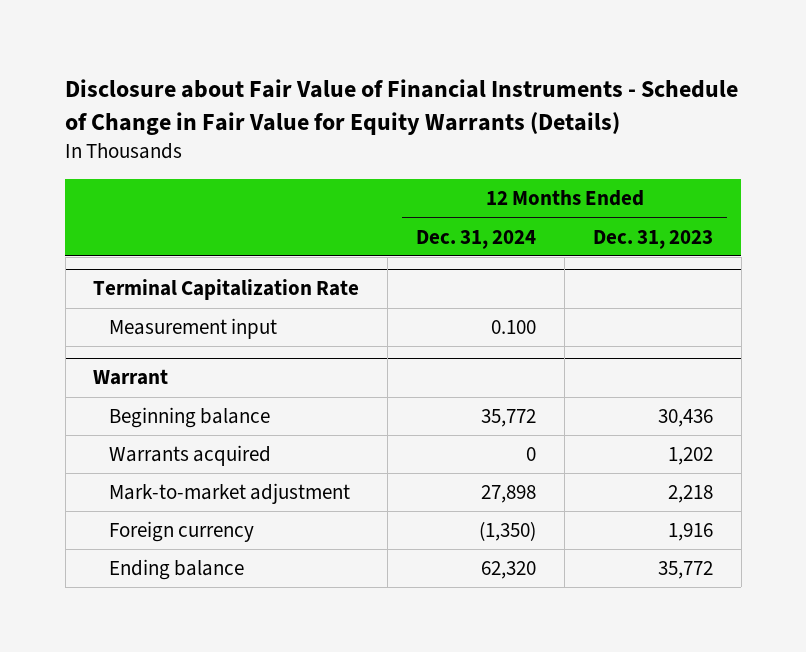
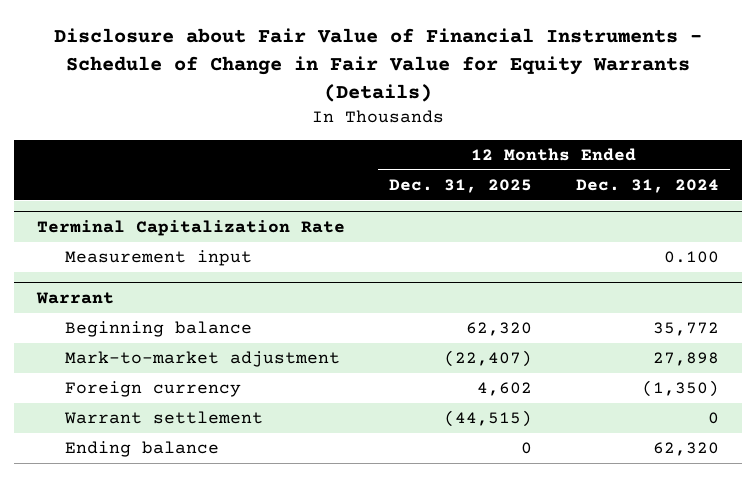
[592,229,713,249] Dec. 31, 2023 -> none
none -> [388,178,532,193] Dec. 31, 2025
[109,445,272,467] Warrants acquired -> none
none -> [63,411,263,425] Warrant settlement

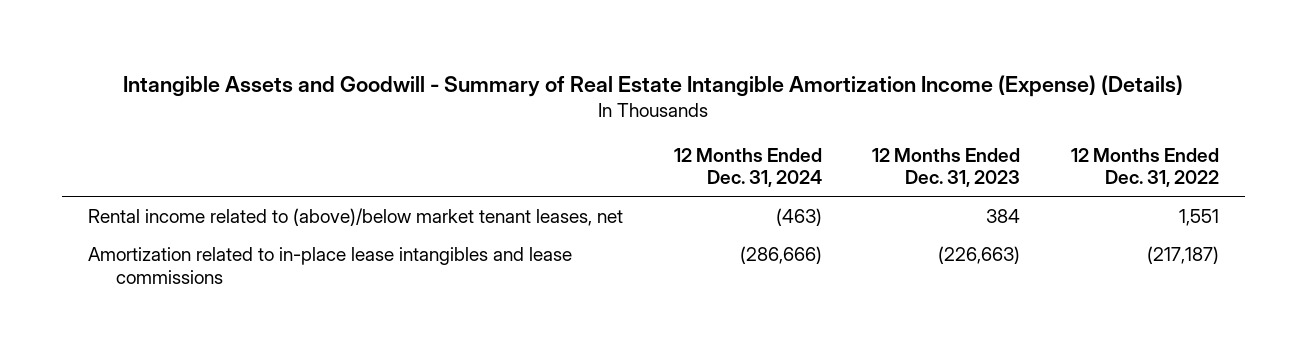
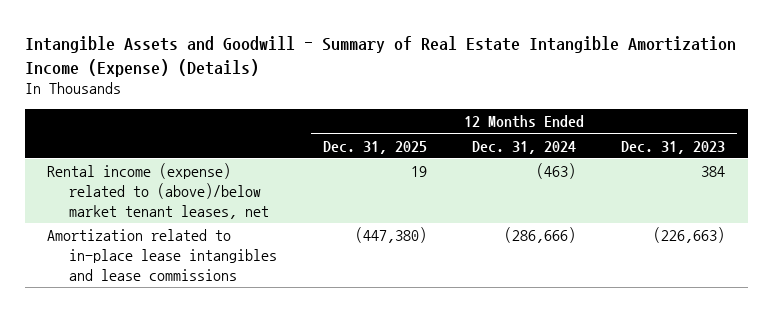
[1071,147,1220,188] 12 Months Ended Dec. 31, 2022 -> none
none -> [322,140,427,154] Dec. 31, 2025
[87,207,623,226] Rental income related to (above)/below market tenant leases, net -> [47,163,270,219] Rental income (expense) related to (above)/below market tenant leases, net

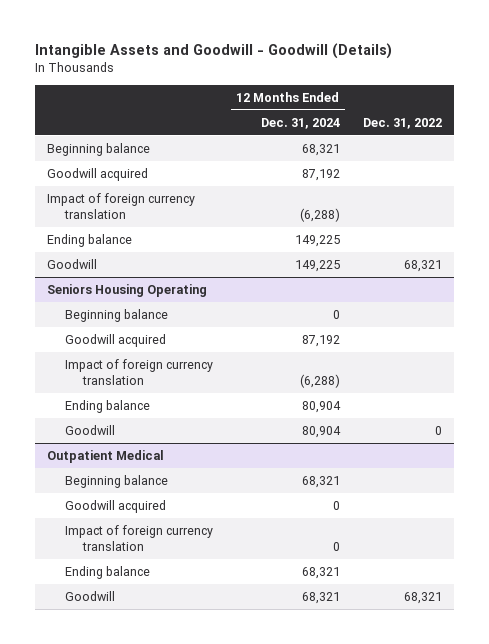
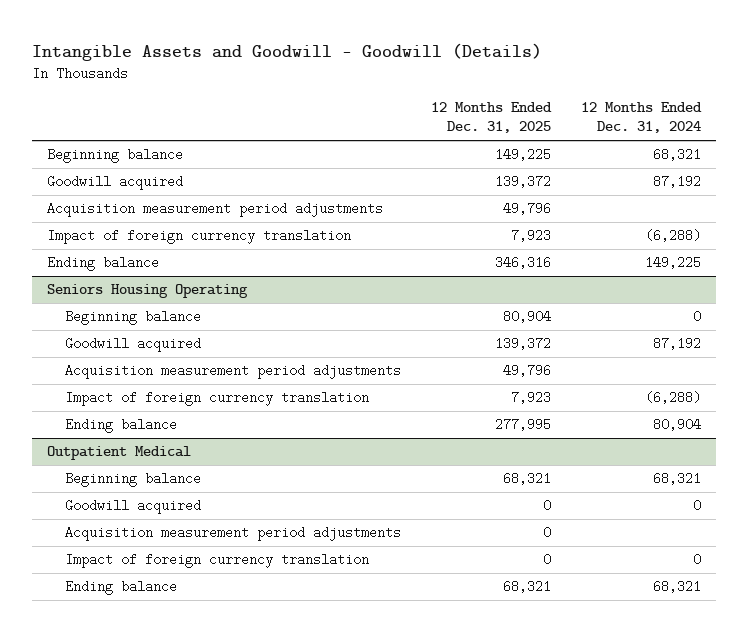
[363,117,443,129] Dec. 31, 2022 -> none
none -> [431,102,553,134] 12 Months Ended Dec. 31, 2025
none -> [46,202,383,218] Acquisition measurement period adjustments
[47,259,98,270] Goodwill -> none
none -> [65,364,402,380] Acquisition measurement period adjustments
[65,425,116,436] Goodwill -> none
none -> [65,526,402,542] Acquisition measurement period adjustments
[65,591,116,602] Goodwill -> none

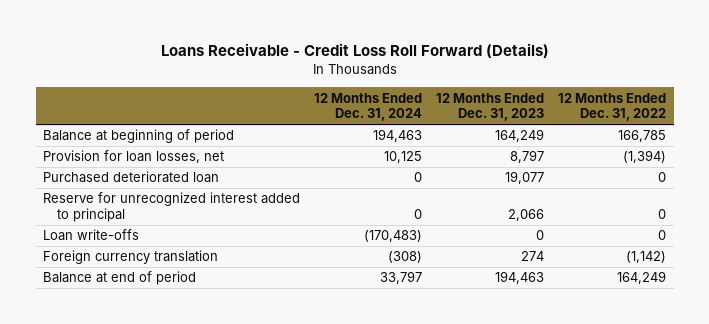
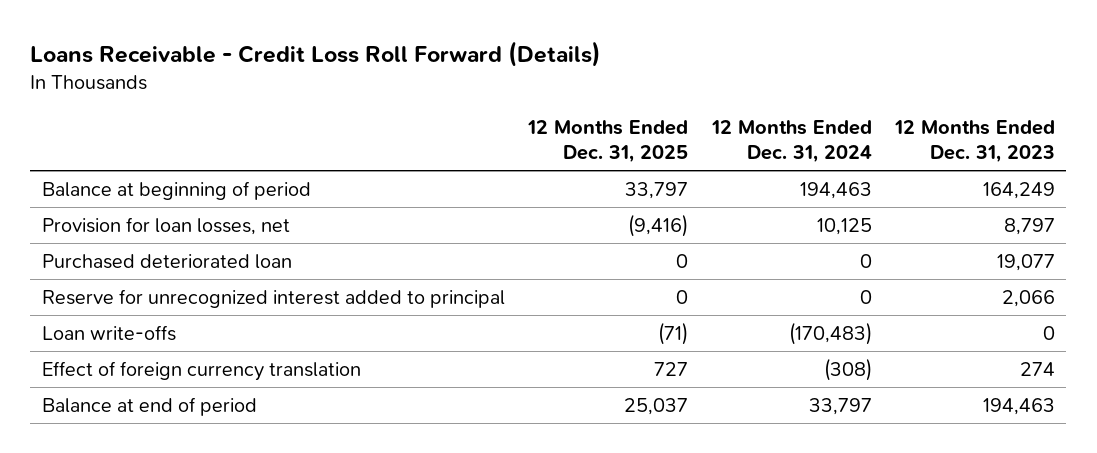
[558,92,667,122] 12 Months Ended Dec. 31, 2022 -> none
none -> [527,120,689,163] 12 Months Ended Dec. 31, 2025
[42,250,218,265] Foreign currency translation -> [42,361,362,382] Effect of foreign currency translation

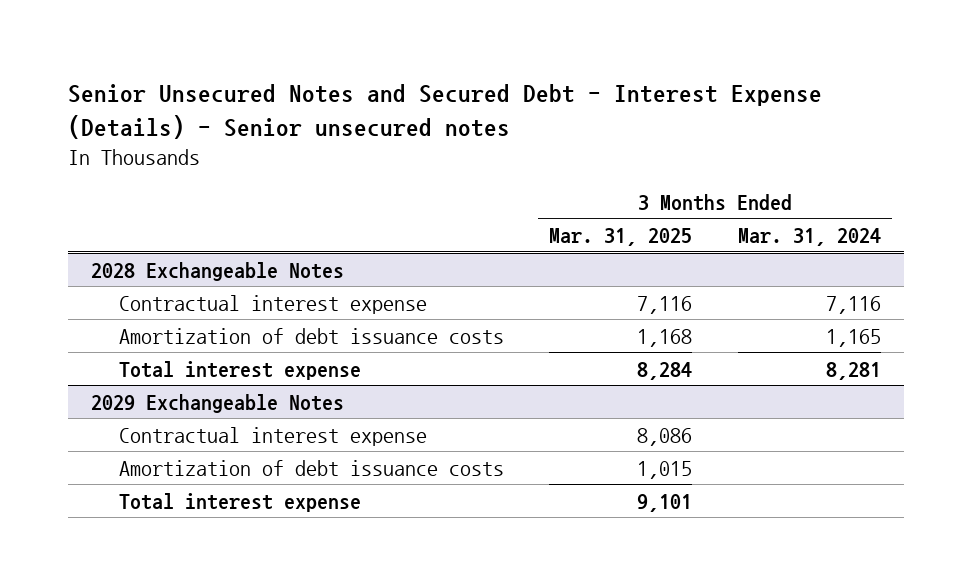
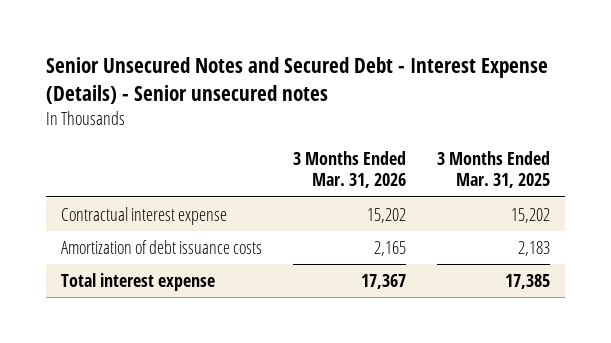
[737,228,881,247] Mar. 31, 2024 -> none
none -> [292,151,406,189] 3 Months Ended Mar. 31, 2026
[90,261,344,281] 2028 Exchangeable Notes -> none
[90,393,344,413] 2029 Exchangeable Notes -> none
[118,426,427,446] Contractual interest expense -> none
[118,459,504,476] Amortization of debt issuance costs -> none
[118,492,361,512] Total interest expense -> none
[637,295,693,314] 7,116 -> [510,207,550,223] 15,202
[637,328,693,347] 1,168 -> [517,240,550,256] 2,183
[637,361,693,380] 8,284 -> [504,273,550,289] 17,385

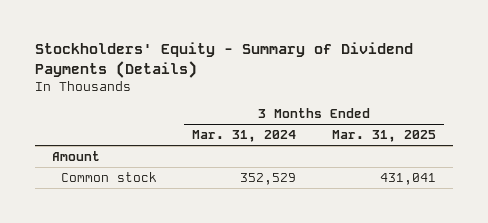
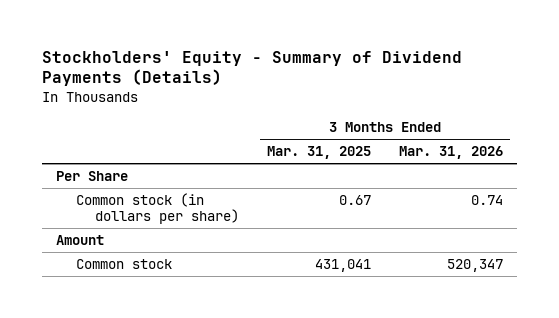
[192,130,297,143] Mar. 31, 2024 -> none
none -> [399,146,504,160] Mar. 31, 2026
none -> [55,170,128,181] Per Share
none -> [75,192,240,224] Common stock (in dollars per share)

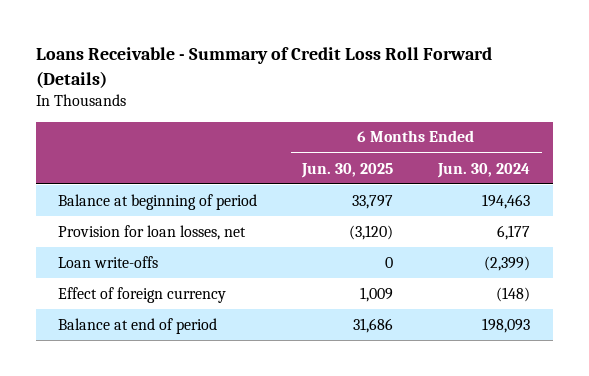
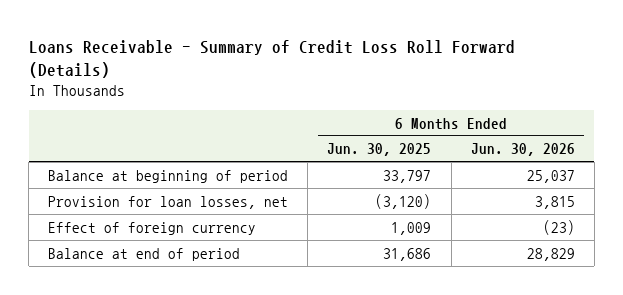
[437,162,531,178] Jun. 30, 2024 -> none
none -> [470,143,575,157] Jun. 30, 2026
[58,255,159,268] Loan write-offs -> none

